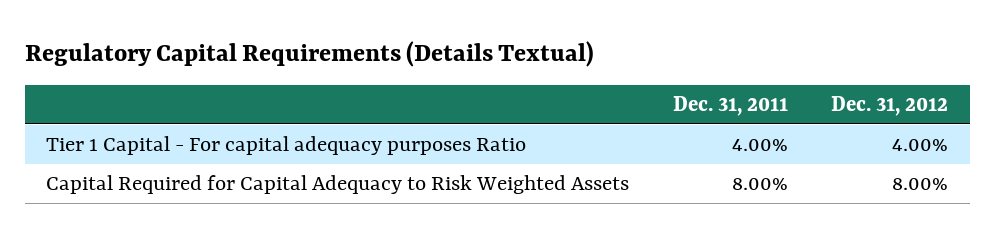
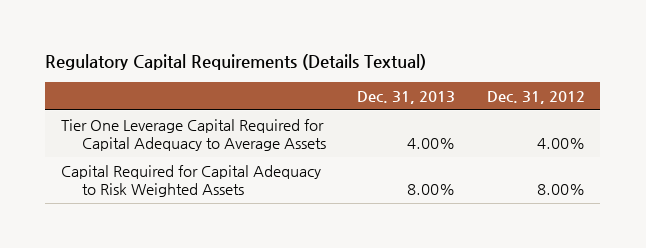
[672,96,788,117] Dec. 31, 2011 -> none
none -> [357,90,456,104] Dec. 31, 2013
[46,136,527,156] Tier 1 Capital - For capital adequacy purposes Ratio -> [60,118,326,151] Tier One Leverage Capital Required for Capital Adequacy to Average Assets

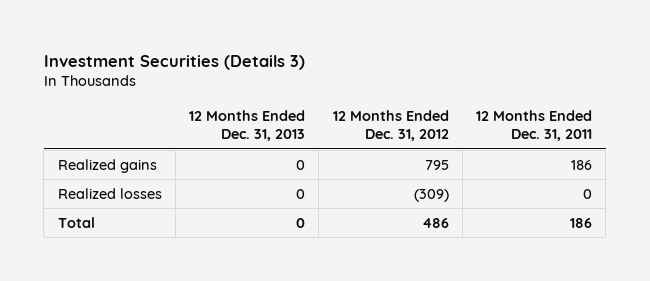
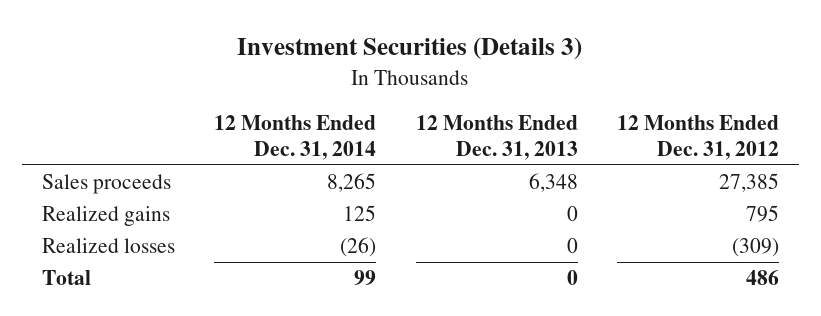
[476,109,593,142] 12 Months Ended Dec. 31, 2011 -> none
none -> [214,114,377,160] 12 Months Ended Dec. 31, 2014
none -> [41,174,171,195] Sales proceeds

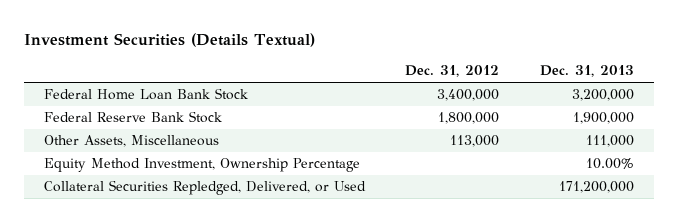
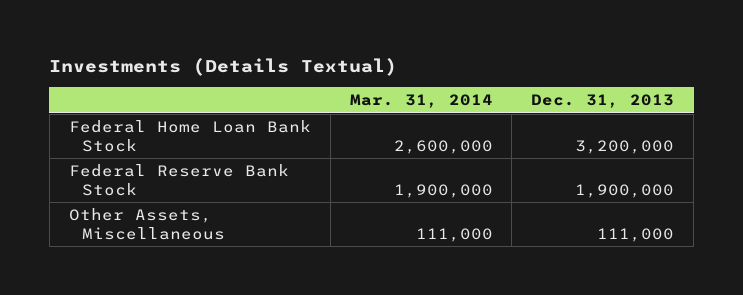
[23,33,315,48] Investment Securities (Details Textual) -> [49,58,398,77] Investments (Details Textual)
[405,65,500,78] Dec. 31, 2012 -> none
none -> [349,94,493,109] Mar. 31, 2014
[44,158,361,173] Equity Method Investment, Ownership Percentage -> none
[44,180,367,196] Collateral Securities Repledged, Delivered, or Used -> none

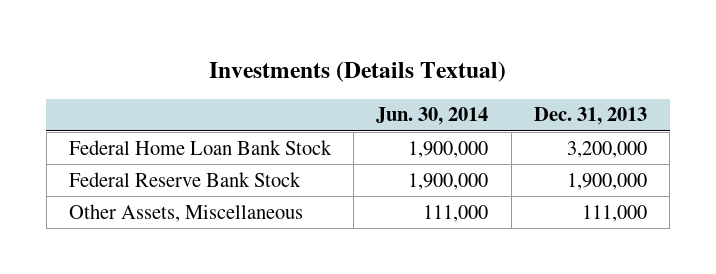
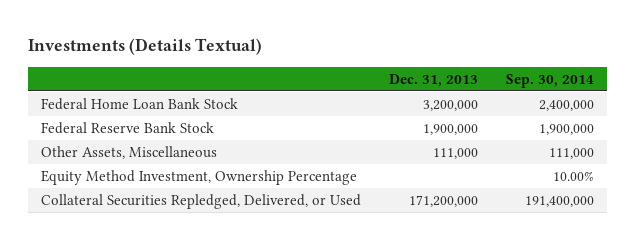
[376,107,489,126] Jun. 30, 2014 -> none
none -> [505,73,594,88] Sep. 30, 2014
none -> [41,170,358,186] Equity Method Investment, Ownership Percentage
none -> [41,194,362,210] Collateral Securities Repledged, Delivered, or Used

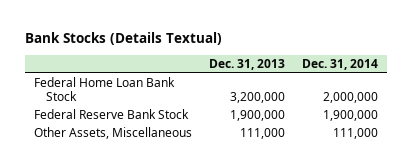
[27,38,262,56] Investments (Details Textual) -> [25,32,223,46] Bank Stocks (Details Textual)
[505,73,594,88] Sep. 30, 2014 -> none
none -> [302,59,379,71] Dec. 31, 2014
[41,170,358,186] Equity Method Investment, Ownership Percentage -> none
[41,194,362,210] Collateral Securities Repledged, Delivered, or Used -> none

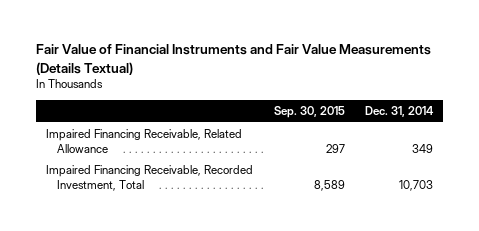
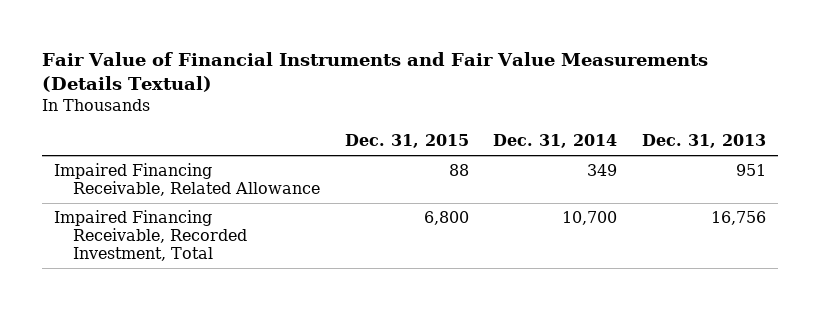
[273,106,345,119] Sep. 30, 2015 -> none
none -> [344,134,469,149] Dec. 31, 2015
none -> [641,134,766,149] Dec. 31, 2013
[398,179,433,191] 10,703 -> [562,211,618,226] 10,700

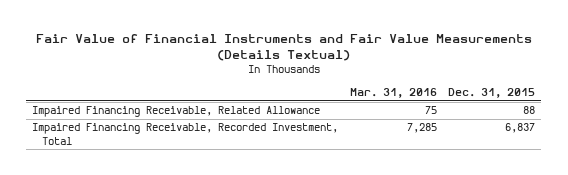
[493,134,618,149] Dec. 31, 2014 -> none
[641,134,766,149] Dec. 31, 2013 -> none
none -> [349,88,437,99] Mar. 31, 2016
[423,211,469,226] 6,800 -> [505,123,536,134] 6,837

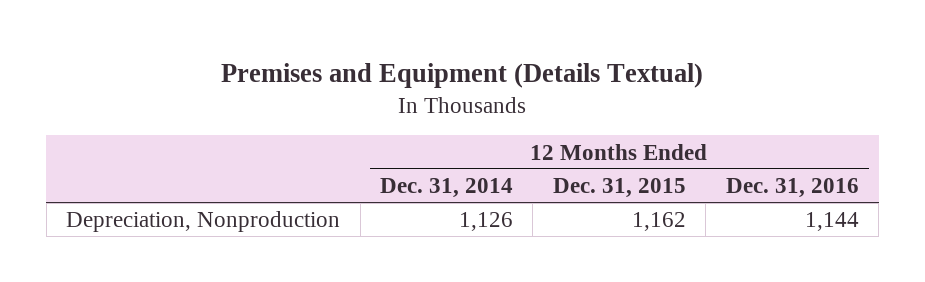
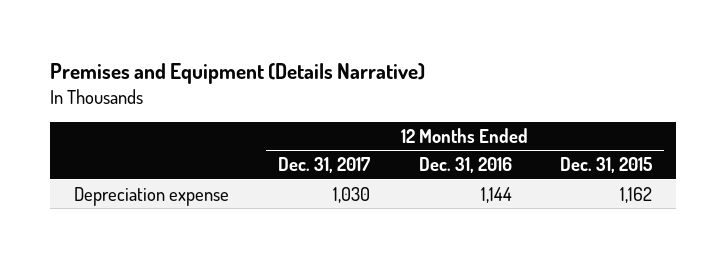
[221,62,704,88] Premises and Equipment (Details Textual) -> [50,62,426,84] Premises and Equipment (Details Narrative)
[379,177,513,198] Dec. 31, 2014 -> none
none -> [277,157,370,174] Dec. 31, 2017
[66,211,341,233] Depreciation, Nonproduction -> [74,186,230,206] Depreciation expense

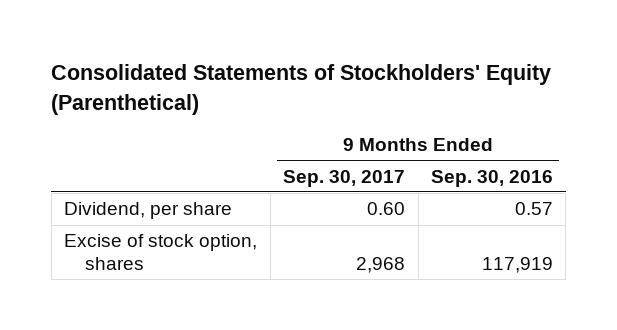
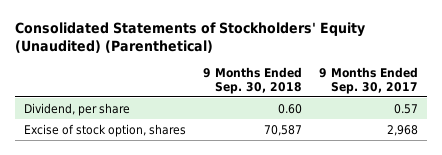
[51,64,552,115] Consolidated Statements of Stockholders' Equity (Parenthetical) -> [14,21,365,53] Consolidated Statements of Stockholders' Equity (Unaudited) (Parenthetical)
[430,169,553,187] Sep. 30, 2016 -> none
none -> [202,67,302,94] 9 Months Ended Sep. 30, 2018
[367,202,406,216] 0.60 -> [394,103,419,114] 0.57

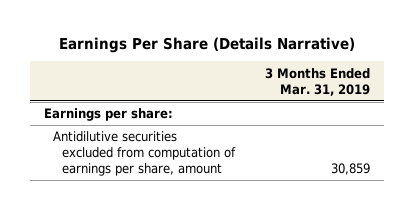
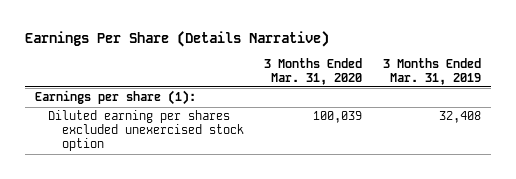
none -> [264,57,363,85] 3 Months Ended Mar. 31, 2020
[44,108,174,122] Earnings per share: -> [34,90,196,106] Earnings per share (1):
[53,131,237,176] Antidilutive securities excluded from computation of earnings per share, amount -> [48,110,244,152] Diluted earning per shares excluded unexercised stock option
[330,162,370,175] 30,859 -> [438,111,481,124] 32,408

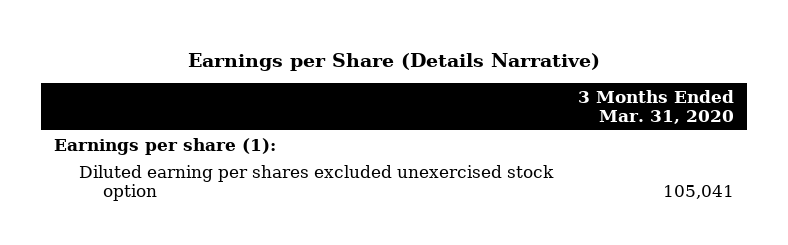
[24,30,329,47] Earnings Per Share (Details Narrative) -> [187,52,600,71] Earnings per Share (Details Narrative)
[382,57,481,85] 3 Months Ended Mar. 31, 2019 -> none
[313,111,363,124] 100,039 -> [662,184,734,199] 105,041

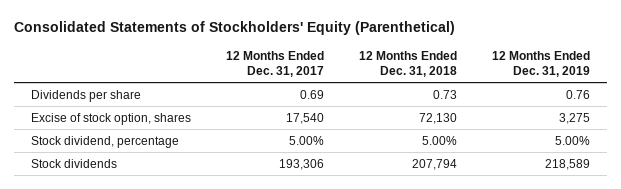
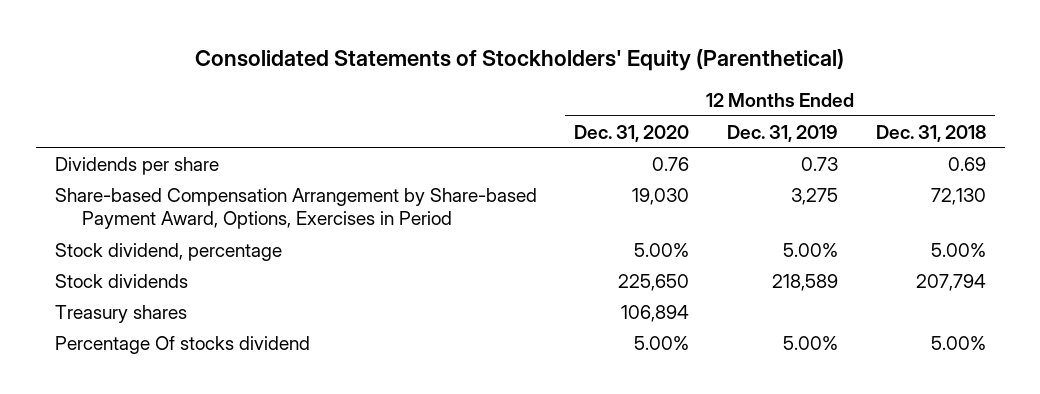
[225,51,324,77] 12 Months Ended Dec. 31, 2017 -> none
none -> [574,124,690,142] Dec. 31, 2020
[432,89,457,99] 0.73 -> [947,156,986,171] 0.69
[565,89,590,99] 0.76 -> [801,156,839,171] 0.73
[31,112,192,125] Excise of stock option, shares -> [54,187,537,229] Share-based Compensation Arrangement by Share-based Payment Award, Options, Exercises in Period
none -> [54,304,187,323] Treasury shares
none -> [54,335,310,354] Percentage Of stocks dividend

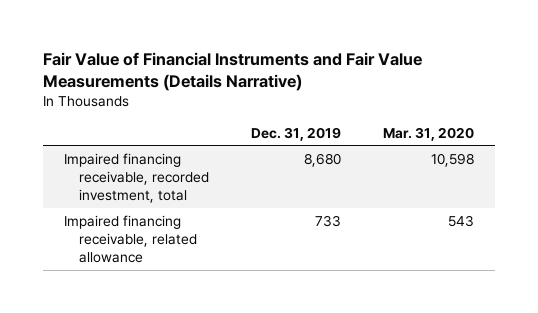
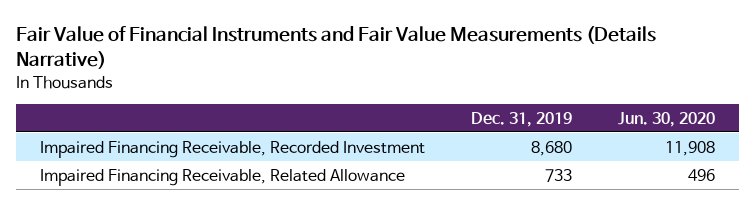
[383,126,475,141] Mar. 31, 2020 -> none
none -> [618,111,716,127] Jun. 30, 2020
[63,152,210,204] Impaired financing receivable, recorded investment, total -> [39,140,425,158] Impaired Financing Receivable, Recorded Investment
[63,214,198,264] Impaired financing receivable, related allowance -> [39,168,405,186] Impaired Financing Receivable, Related Allowance

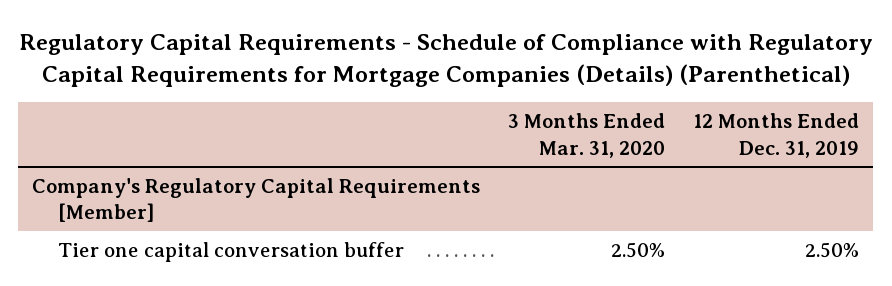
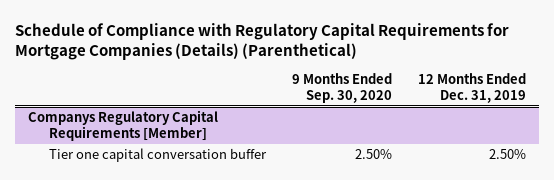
[18,34,873,87] Regulatory Capital Requirements - Schedule of Compliance with Regulatory Capital Requirements for Mortgage Companies (Details) (Parenthetical) -> [15,22,510,60] Schedule of Compliance with Regulatory Capital Requirements for Mortgage Companies (Details) (Parenthetical)
[508,113,666,158] 3 Months Ended Mar. 31, 2020 -> none
none -> [291,73,392,103] 9 Months Ended Sep. 30, 2020
[32,177,481,223] Company's Regulatory Capital Requirements [Member] -> [28,110,219,142] Companys Regulatory Capital Requirements [Member]

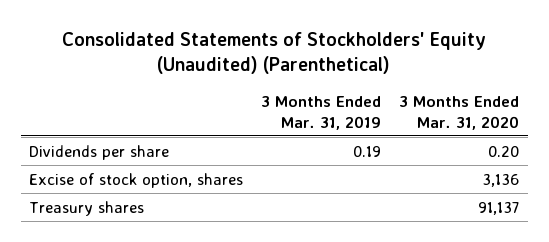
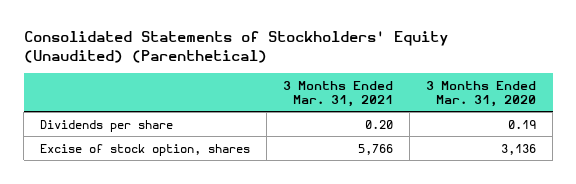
[261,96,382,130] 3 Months Ended Mar. 31, 2019 -> none
none -> [283,80,394,108] 3 Months Ended Mar. 31, 2021
[488,145,520,157] 0.20 -> [508,119,537,129] 0.19
[29,200,145,216] Treasury shares -> none

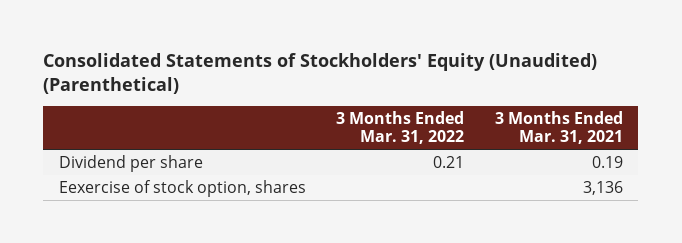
[426,80,537,108] 3 Months Ended Mar. 31, 2020 -> none
none -> [336,110,465,145] 3 Months Ended Mar. 31, 2022
[40,119,174,132] Dividends per share -> [58,154,203,172] Dividend per share
[365,119,394,129] 0.20 -> [592,155,624,168] 0.19
[40,143,251,156] Excise of stock option, shares -> [58,179,306,197] Eexercise of stock option, shares
[358,143,394,155] 5,766 -> [583,180,624,195] 3,136

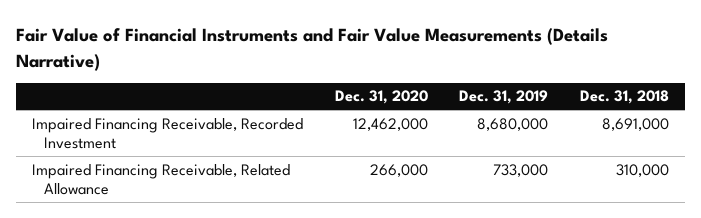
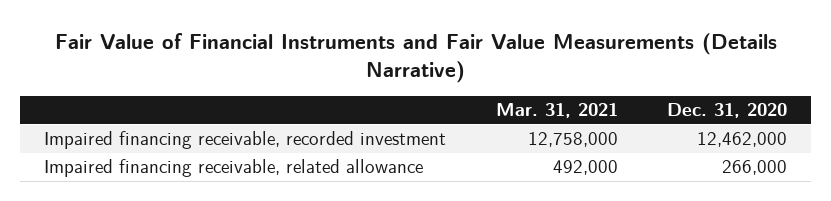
[459,90,549,105] Dec. 31, 2019 -> none
[579,90,669,105] Dec. 31, 2018 -> none
none -> [495,103,618,119] Mar. 31, 2021
[32,117,304,149] Impaired Financing Receivable, Recorded Investment -> [44,131,447,150] Impaired financing receivable, recorded investment
[32,163,291,195] Impaired Financing Receivable, Related Allowance -> [44,159,424,178] Impaired financing receivable, related allowance

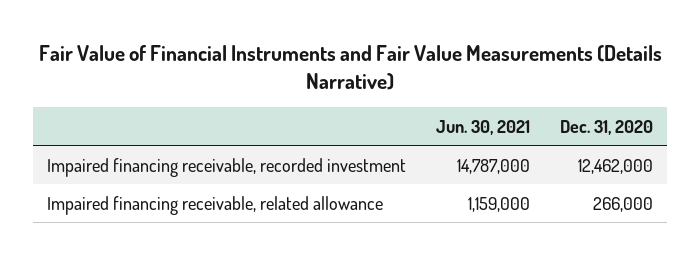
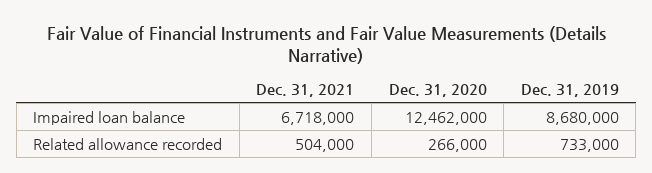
[436,120,531,136] Jun. 30, 2021 -> none
none -> [256,83,355,97] Dec. 31, 2021
none -> [520,83,619,97] Dec. 31, 2019
[47,157,407,177] Impaired financing receivable, recorded investment -> [33,110,186,125] Impaired loan balance
[47,195,384,215] Impaired financing receivable, related allowance -> [33,137,223,150] Related allowance recorded

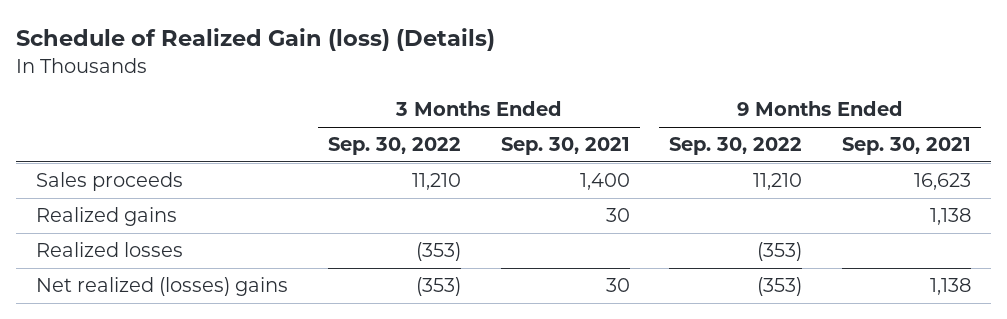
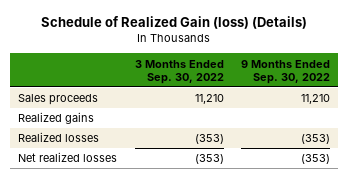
[500,137,630,156] Sep. 30, 2021 -> none
[842,137,972,156] Sep. 30, 2021 -> none
[36,277,289,297] Net realized (losses) gains -> [18,152,118,163] Net realized losses

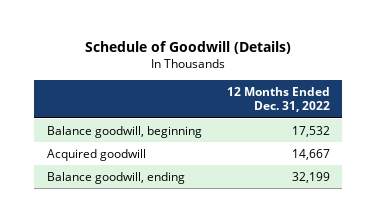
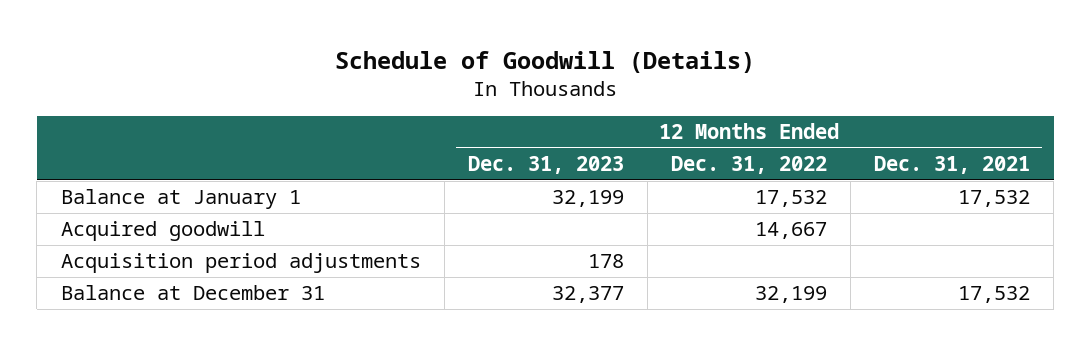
none -> [467,156,624,175] Dec. 31, 2023
none -> [874,156,1031,175] Dec. 31, 2021
[46,125,202,138] Balance goodwill, beginning -> [60,189,301,210] Balance at January 1
none -> [60,253,421,274] Acquisition period adjustments
[46,171,185,184] Balance goodwill, ending -> [60,285,325,301] Balance at December 31

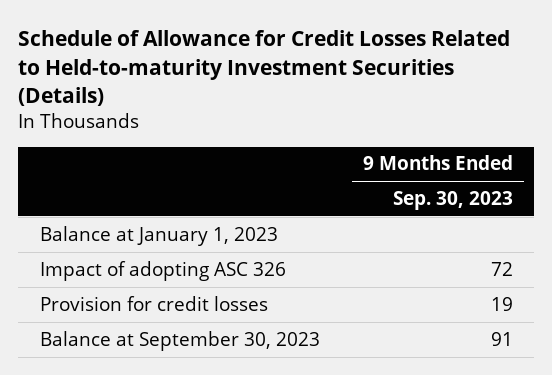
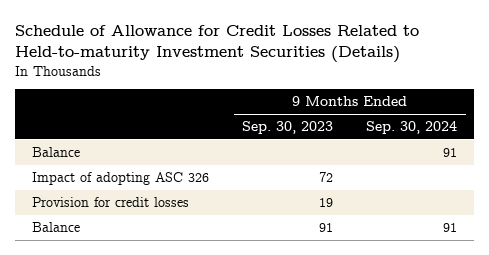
none -> [366,121,458,135] Sep. 30, 2024
[39,225,278,246] Balance at January 1, 2023 -> [31,147,80,158] Balance
[39,330,320,351] Balance at September 30, 2023 -> [31,222,80,233] Balance

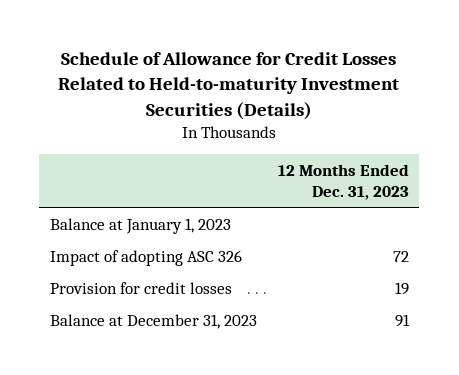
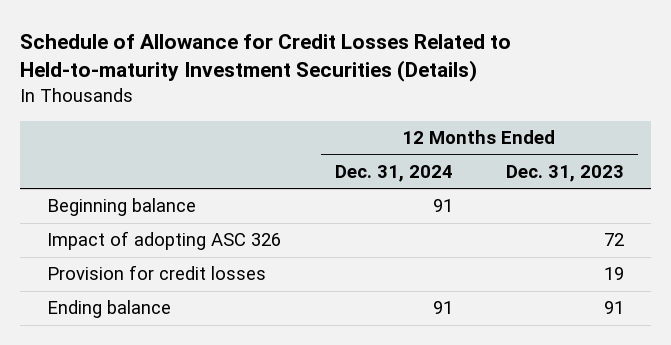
none -> [334,164,453,182] Dec. 31, 2024
[49,217,231,234] Balance at January 1, 2023 -> [47,198,197,217] Beginning balance
[49,313,257,329] Balance at December 31, 2023 -> [47,300,172,319] Ending balance

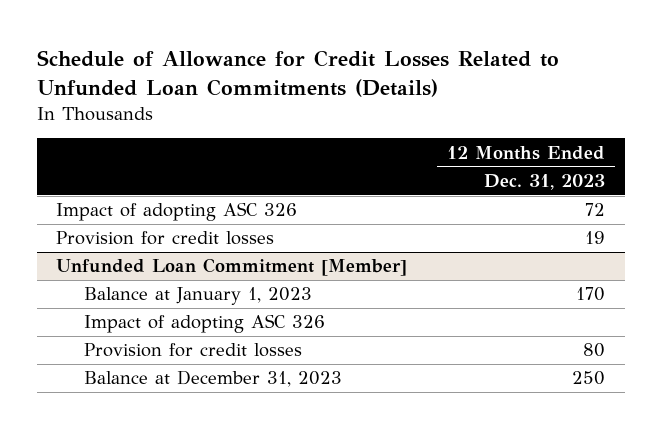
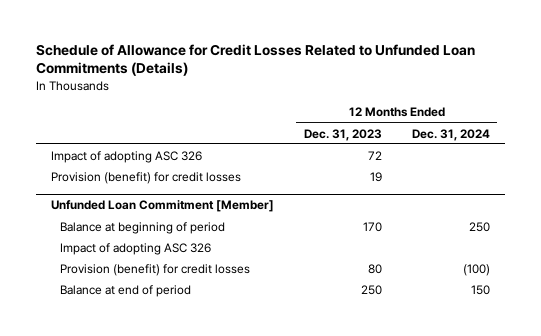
none -> [411,128,490,141] Dec. 31, 2024
[56,231,275,246] Provision for credit losses -> [51,171,242,184] Provision (benefit) for credit losses
[84,287,313,306] Balance at January 1, 2023 -> [60,221,226,234] Balance at beginning of period
[84,343,303,358] Provision for credit losses -> [60,263,251,276] Provision (benefit) for credit losses
[84,370,343,388] Balance at December 31, 2023 -> [60,284,192,297] Balance at end of period

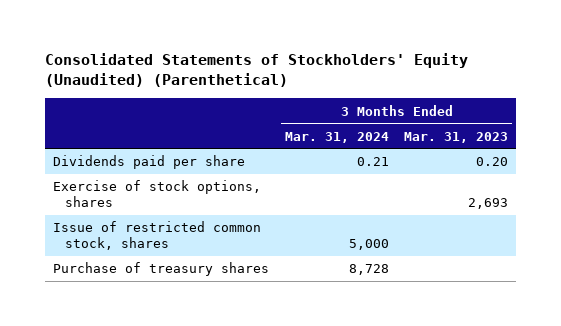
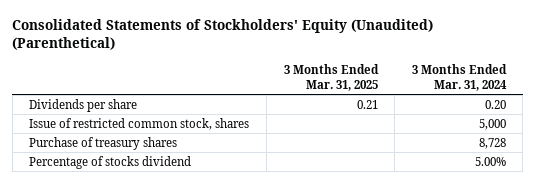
[404,131,509,143] Mar. 31, 2023 -> none
none -> [283,63,379,91] 3 Months Ended Mar. 31, 2025
[52,180,261,208] Exercise of stock options, shares -> none
[52,155,245,170] Dividends paid per share -> [29,98,138,112] Dividends per share
[356,157,389,167] 0.21 -> [484,99,506,109] 0.20
none -> [29,155,192,169] Percentage of stocks dividend

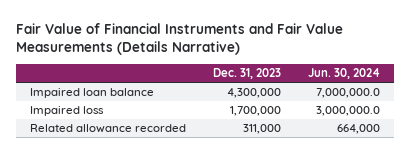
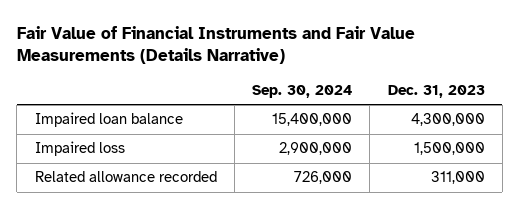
[308,68,381,80] Jun. 30, 2024 -> none
none -> [252,84,353,98] Sep. 30, 2024
[230,106,282,117] 1,700,000 -> [413,142,485,156] 1,500,000

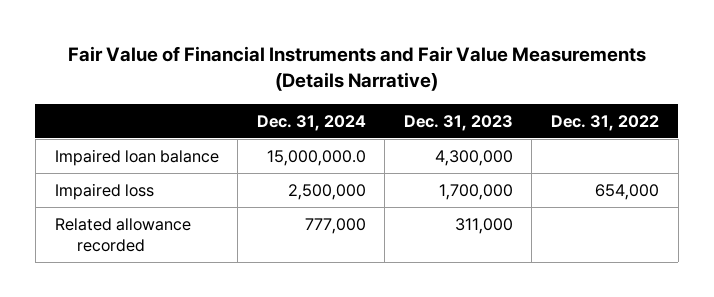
[252,84,353,98] Sep. 30, 2024 -> none
none -> [256,114,366,131] Dec. 31, 2024
none -> [551,114,660,131] Dec. 31, 2022
[413,142,485,156] 1,500,000 -> [438,183,513,200] 1,700,000

